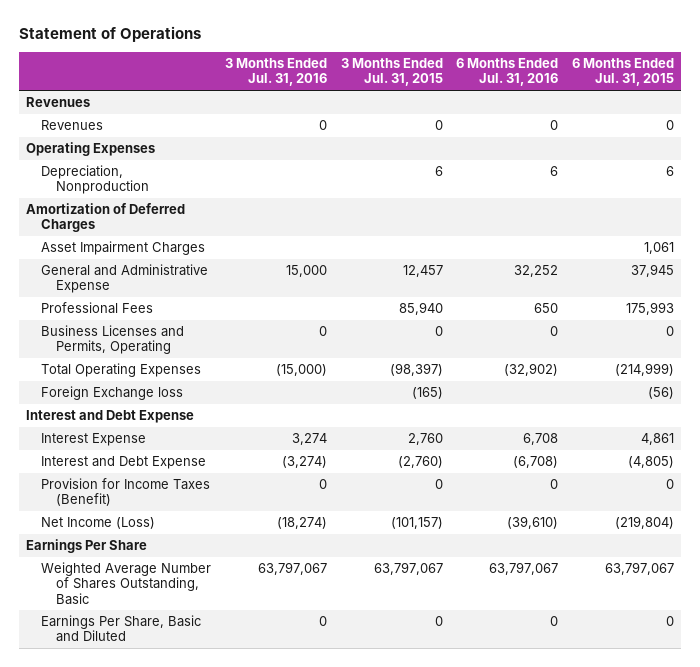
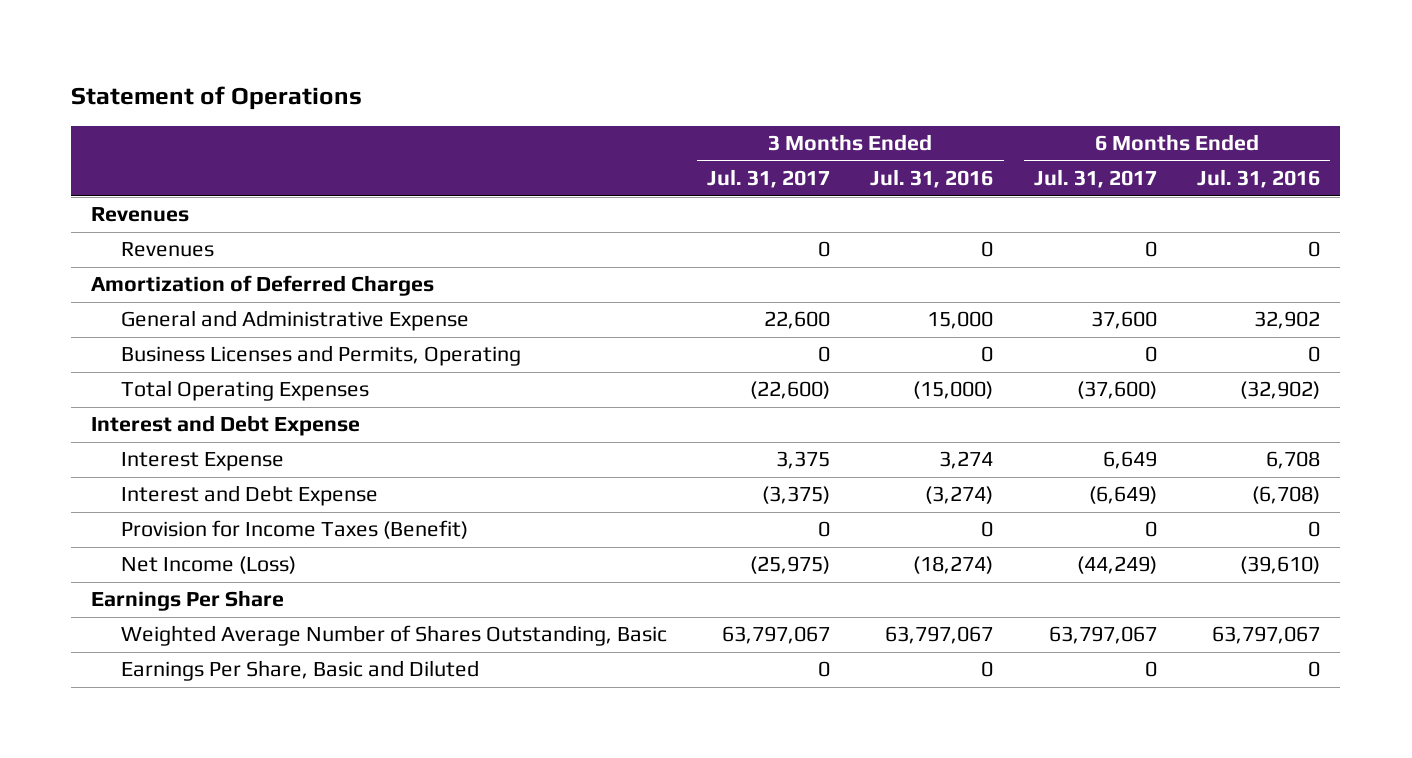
[340,58,443,87] 3 Months Ended Jul. 31, 2015 -> none
[572,58,675,87] 6 Months Ended Jul. 31, 2015 -> none
none -> [707,169,831,189] Jul. 31, 2017
none -> [1033,169,1157,189] Jul. 31, 2017
[25,142,155,157] Operating Expenses -> none
[41,165,150,195] Depreciation, Nonproduction -> none
[41,241,206,256] Asset Impairment Charges -> none
[41,302,154,315] Professional Fees -> none
[514,265,559,278] 32,252 -> [1254,311,1321,330] 32,902
[41,386,184,401] Foreign Exchange loss -> none

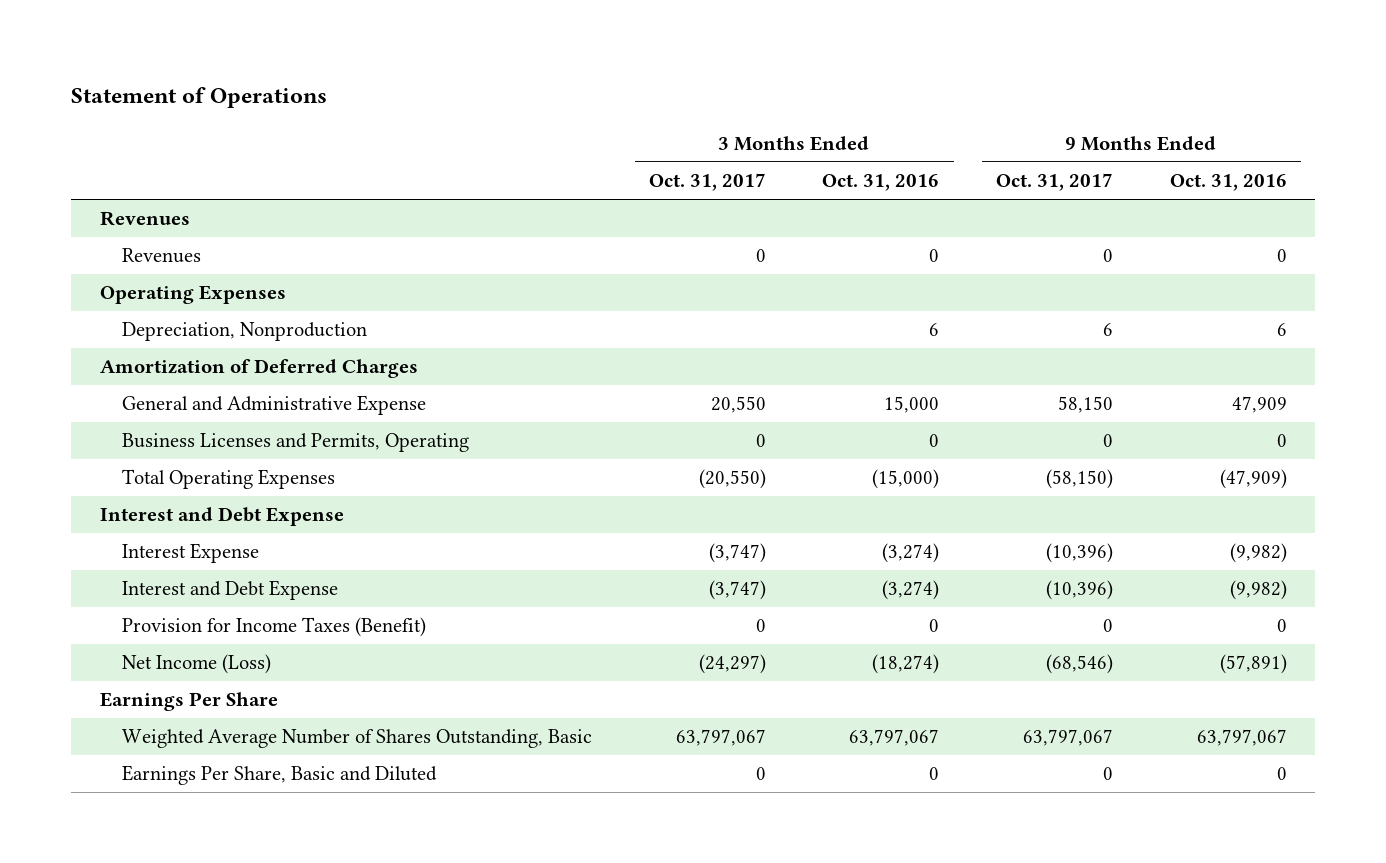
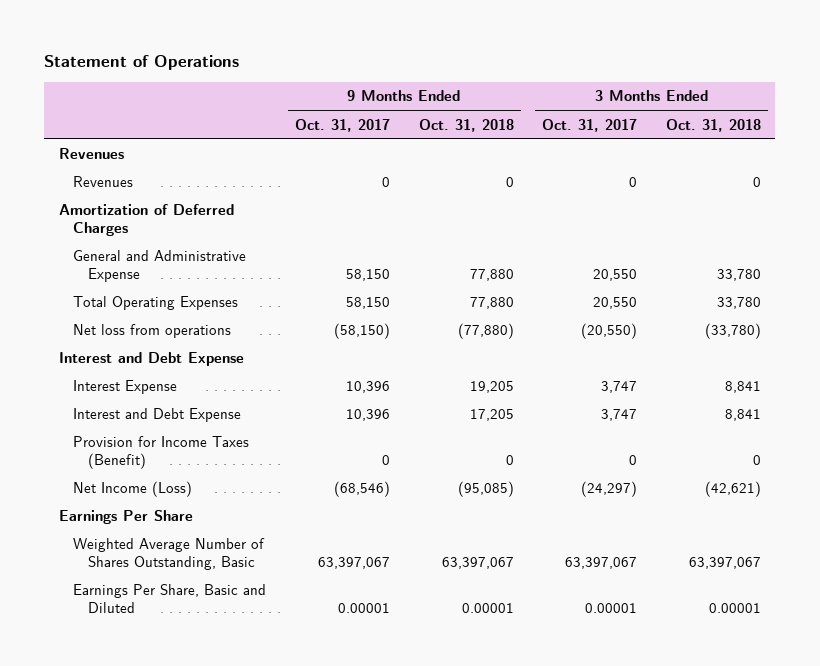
[822,174,940,192] Oct. 31, 2016 -> none
[1169,174,1287,192] Oct. 31, 2016 -> none
none -> [418,118,514,132] Oct. 31, 2018
none -> [665,118,761,132] Oct. 31, 2018
[99,285,286,305] Operating Expenses -> none
[122,322,368,342] Depreciation, Nonproduction -> none
[122,433,470,453] Business Licenses and Permits, Operating -> none
[698,469,766,490] (20,550) -> [593,297,638,310] 20,550
[1046,469,1114,490] (58,150) -> [345,297,390,310] 58,150
none -> [73,324,232,339] Net loss from operations
[708,543,766,564] (3,747) -> [601,381,638,394] 3,747
[1046,543,1114,564] (10,396) -> [345,381,390,394] 10,396
[708,580,766,601] (3,747) -> [601,409,638,422] 3,747
[1046,580,1114,601] (10,396) -> [345,409,390,422] 10,396
[675,729,766,747] 63,797,067 -> [565,556,638,569] 63,397,067
[1023,729,1114,747] 63,797,067 -> [317,556,390,569] 63,397,067
[755,767,766,781] 0 -> [585,602,638,613] 0.00001
[1103,767,1114,781] 0 -> [337,602,390,613] 0.00001

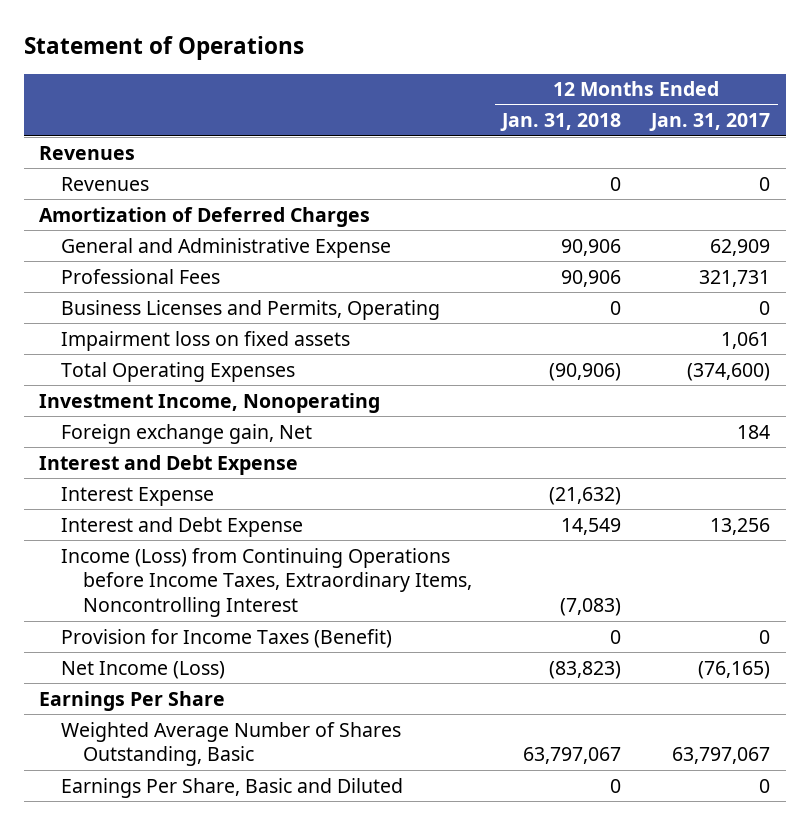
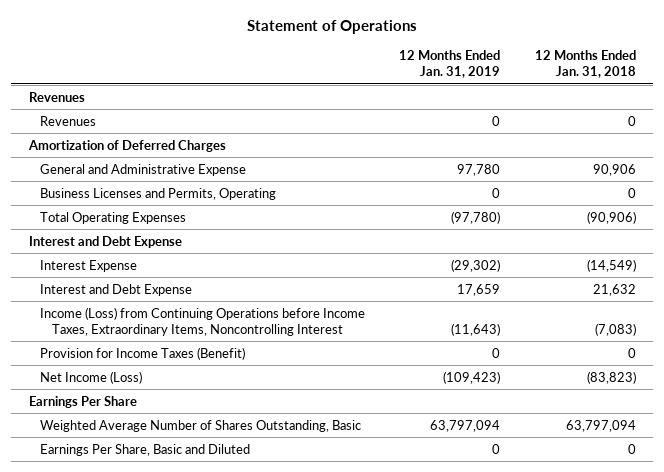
[649,113,771,132] Jan. 31, 2017 -> none
none -> [399,49,501,78] 12 Months Ended Jan. 31, 2019
[60,268,220,284] Professional Fees -> none
[60,330,350,351] Impairment loss on fixed assets -> none
[39,392,381,413] Investment Income, Nonoperating -> none
[60,423,312,444] Foreign exchange gain, Net -> none
[549,486,622,505] (21,632) -> [586,258,636,272] (14,549)
[561,517,622,535] 14,549 -> [592,283,636,296] 21,632
[523,747,622,765] 63,797,067 -> [565,419,636,432] 63,797,094

